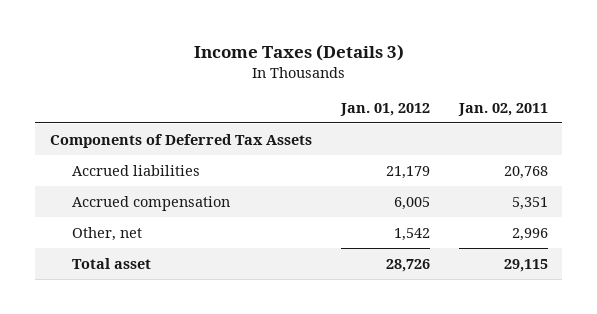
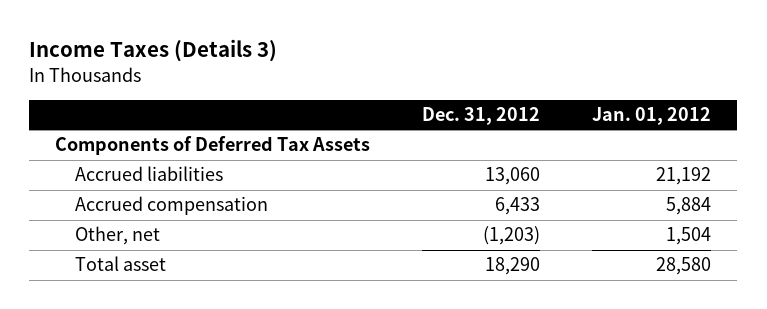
[457,102,548,116] Jan. 02, 2011 -> none
none -> [422,107,541,126] Dec. 31, 2012
[385,165,430,179] 21,179 -> [656,167,712,186] 21,192
[393,196,430,210] 6,005 -> [666,197,712,216] 5,884
[393,227,430,241] 1,542 -> [666,227,712,246] 1,504
[385,258,430,272] 28,726 -> [656,257,712,276] 28,580

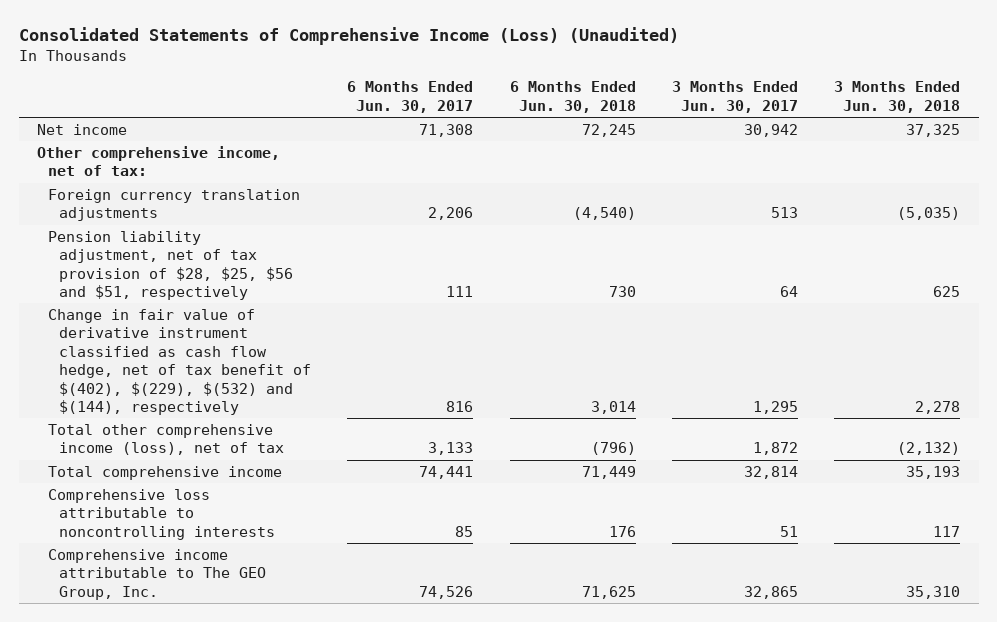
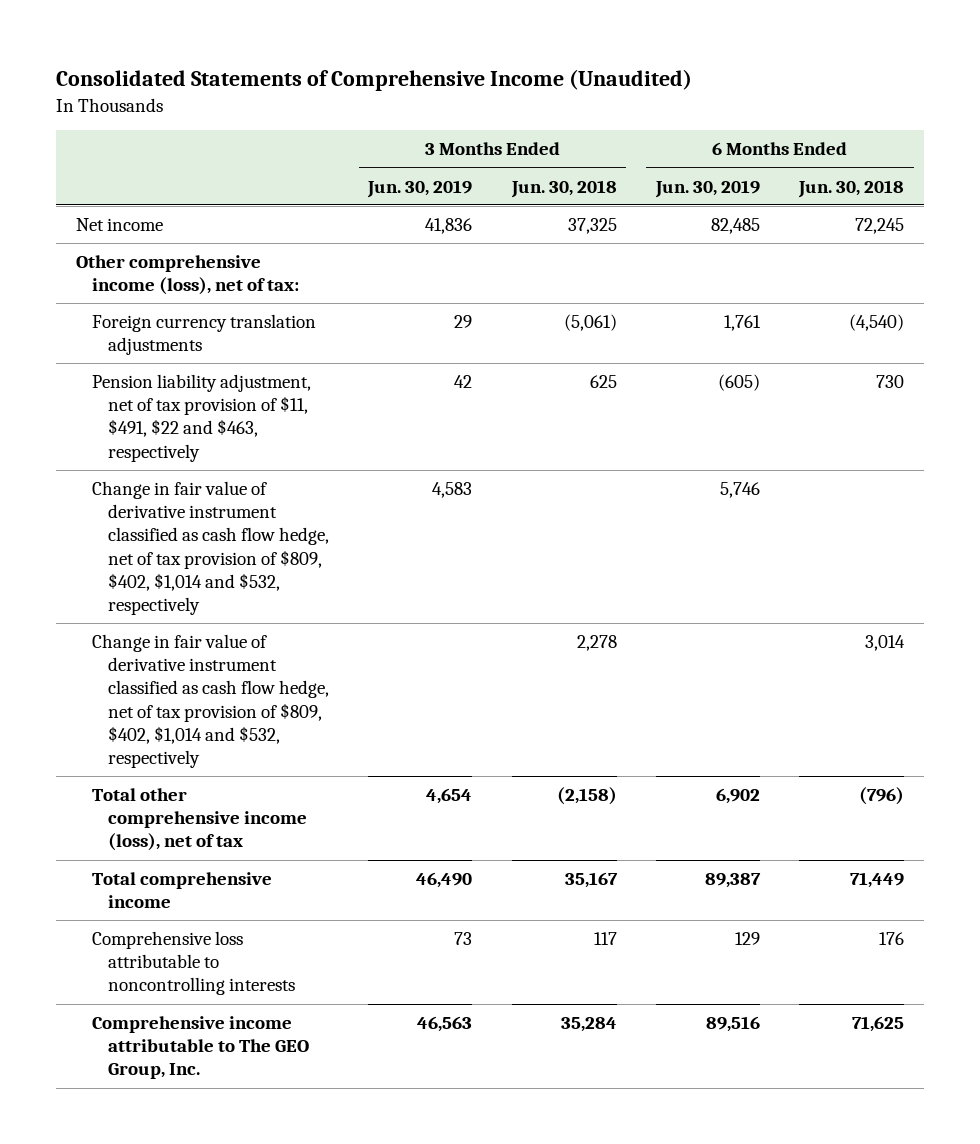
[18,27,679,46] Consolidated Statements of Comprehensive Income (Loss) (Unaudited) -> [56,68,693,91] Consolidated Statements of Comprehensive Income (Unaudited)
[347,81,474,113] 6 Months Ended Jun. 30, 2017 -> none
[671,81,798,113] 3 Months Ended Jun. 30, 2017 -> none
none -> [367,179,473,198] Jun. 30, 2019
none -> [654,179,760,198] Jun. 30, 2019
[36,145,280,177] Other comprehensive income, net of tax: -> [76,255,300,296] Other comprehensive income (loss), net of tax:
[897,207,961,221] (5,035) -> [563,314,617,332] (5,061)
[47,230,293,301] Pension liability adjustment, net of tax provision of $28, $25, $56 and $51, respectively -> [92,374,312,462] Pension liability adjustment, net of tax provision of $11, $491, $22 and $463, respectively
none -> [92,481,330,616] Change in fair value of derivative instrument classified as cash flow hedge, net of tax provision of $809, $402, $1,014 and $532, respectively
[47,308,311,415] Change in fair value of derivative instrument classified as cash flow hedge, net of tax benefit of $(402), $(229), $(532) and $(144), respectively -> [92,634,330,769] Change in fair value of derivative instrument classified as cash flow hedge, net of tax provision of $809, $402, $1,014 and $532, respectively
[897,442,961,456] (2,132) -> [556,787,617,806] (2,158)
[906,465,961,479] 35,193 -> [564,872,618,889] 35,167
[906,585,961,599] 35,310 -> [560,1017,617,1033] 35,284

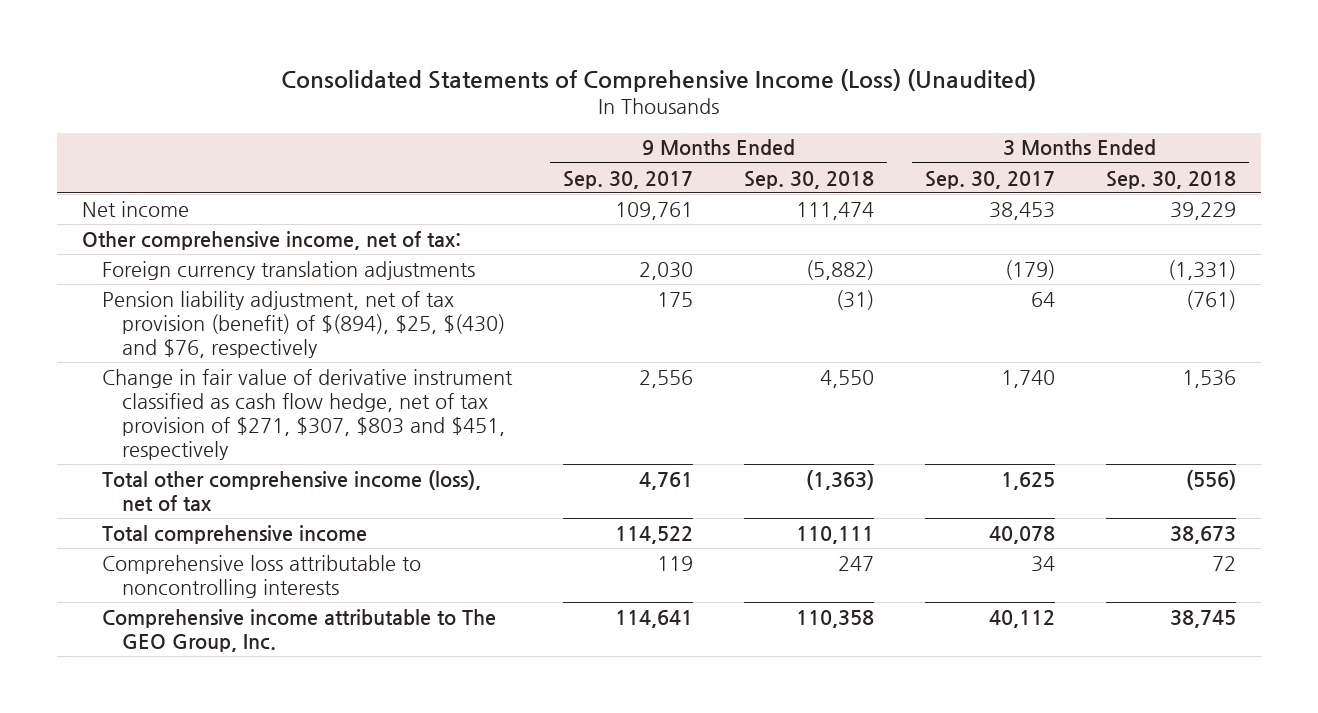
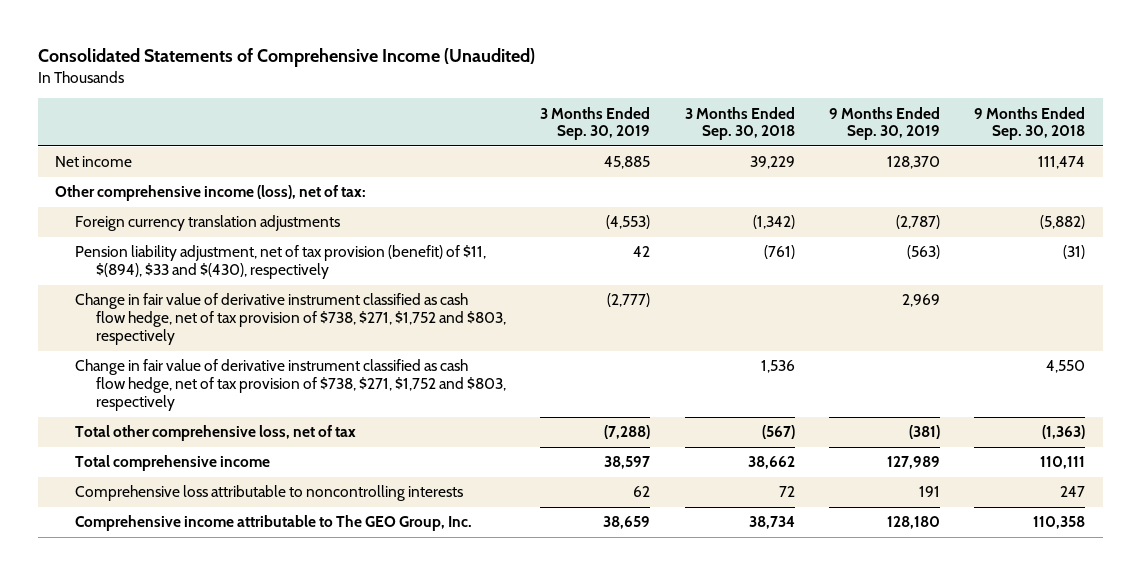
[281,68,1037,92] Consolidated Statements of Comprehensive Income (Loss) (Unaudited) -> [37,47,535,67] Consolidated Statements of Comprehensive Income (Unaudited)
[563,170,694,189] Sep. 30, 2017 -> none
[924,170,1055,189] Sep. 30, 2017 -> none
none -> [540,106,651,141] 3 Months Ended Sep. 30, 2019
none -> [828,106,940,141] 9 Months Ended Sep. 30, 2019
[82,230,462,250] Other comprehensive income, net of tax: -> [54,185,366,202] Other comprehensive income (loss), net of tax:
[1167,259,1236,280] (1,331) -> [752,215,795,230] (1,342)
[102,290,506,359] Pension liability adjustment, net of tax provision (benefit) of $(894), $25, $(430) and $76, respectively -> [75,245,487,280] Pension liability adjustment, net of tax provision (benefit) of $11, $(894), $33 and $(430), respectively
none -> [75,293,506,346] Change in fair value of derivative instrument classified as cash flow hedge, net of tax provision of $738, $271, $1,752 and $803, respectively
[102,368,514,461] Change in fair value of derivative instrument classified as cash flow hedge, net of tax provision of $271, $307, $803 and $451, respectively -> [75,359,506,412] Change in fair value of derivative instrument classified as cash flow hedge, net of tax provision of $738, $271, $1,752 and $803, respectively
[102,469,482,511] Total other comprehensive income (loss), net of tax -> [75,425,357,442] Total other comprehensive loss, net of tax
[1185,469,1236,490] (556) -> [761,425,795,440] (567)
[1169,525,1236,544] 38,673 -> [747,456,795,470] 38,662
[1169,609,1236,628] 38,745 -> [748,516,795,530] 38,734

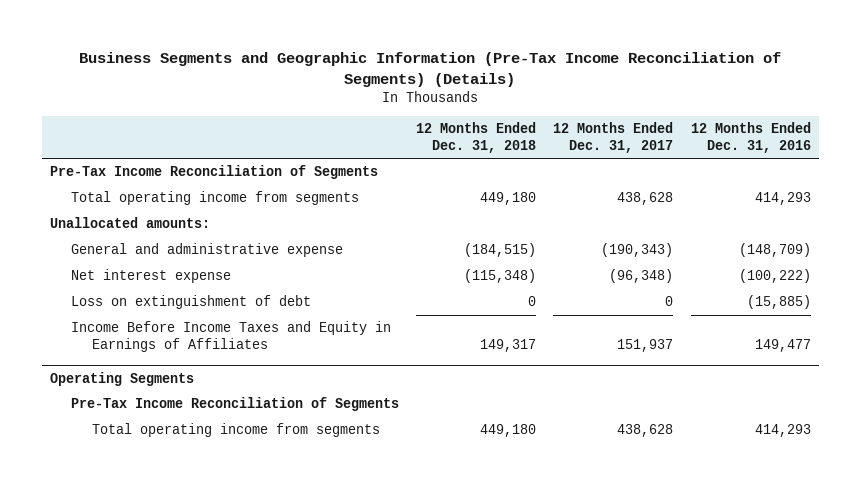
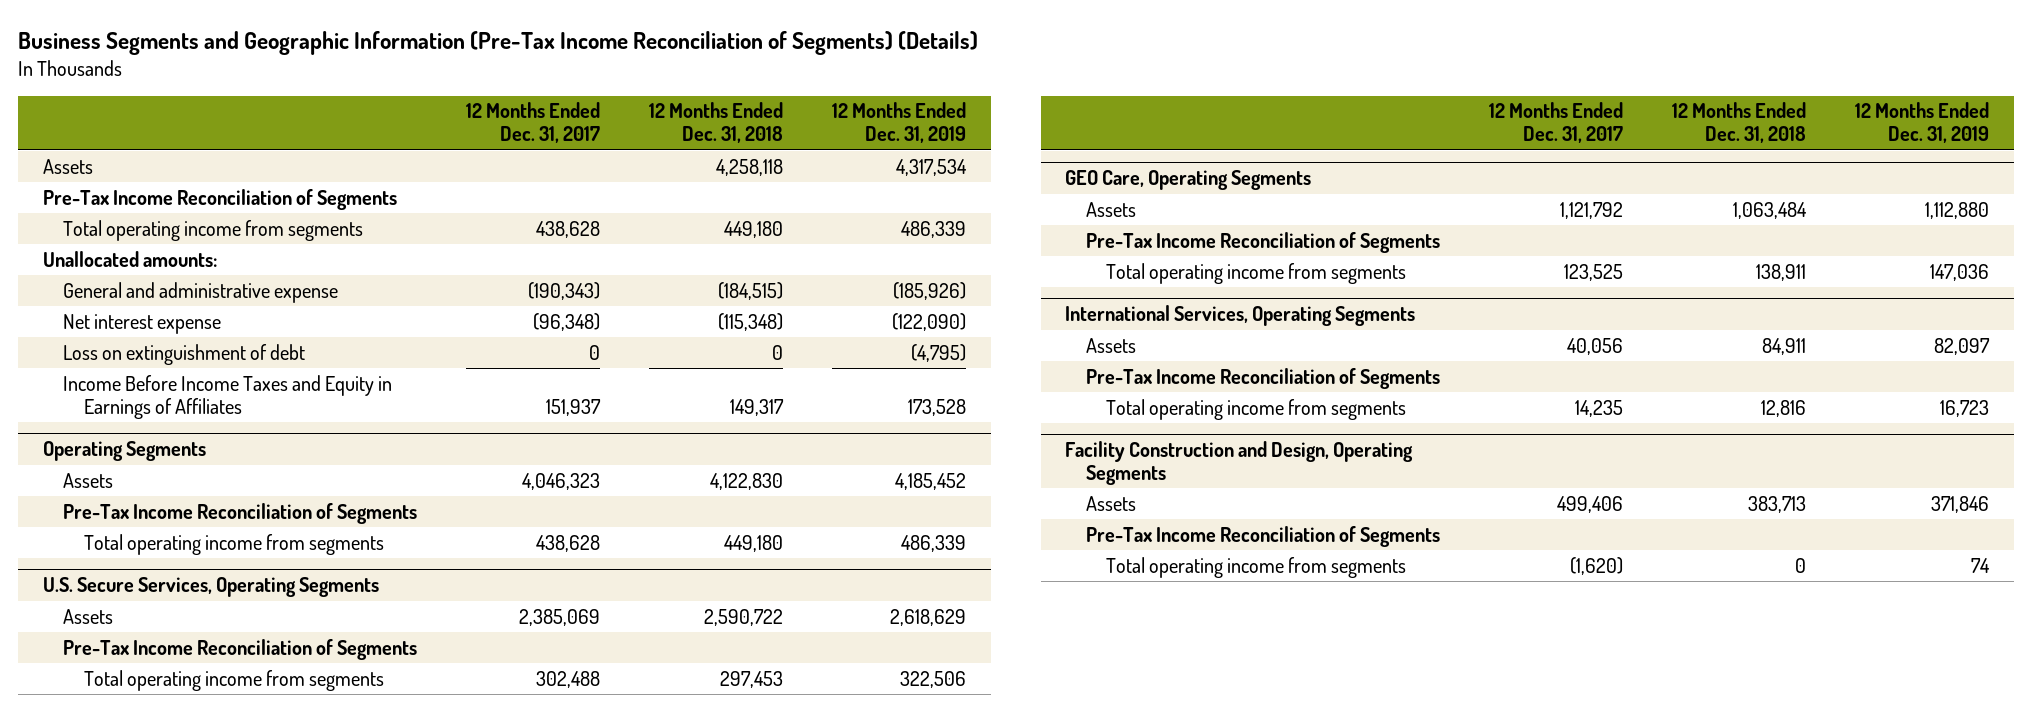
[690,122,811,153] 12 Months Ended Dec. 31, 2016 -> none
none -> [832,102,967,144] 12 Months Ended Dec. 31, 2019
none -> [42,158,93,174] Assets
none -> [63,472,114,488] Assets
none -> [42,577,379,598] U.S. Secure Services, Operating Segments
none -> [63,608,114,624] Assets
none -> [63,638,418,660] Pre-Tax Income Reconciliation of Segments
none -> [83,669,384,691] Total operating income from segments
none -> [1065,170,1312,191] GEO Care, Operating Segments
none -> [1085,201,1136,217] Assets
none -> [1085,231,1440,253] Pre-Tax Income Reconciliation of Segments
none -> [1106,262,1407,284] Total operating income from segments
none -> [1065,305,1416,327] International Services, Operating Segments
none -> [1085,337,1136,353] Assets
none -> [1085,367,1440,389] Pre-Tax Income Reconciliation of Segments
none -> [1106,398,1407,420] Total operating income from segments
none -> [1065,441,1414,486] Facility Construction and Design, Operating Segments
none -> [1085,495,1136,511] Assets
none -> [1085,525,1440,547] Pre-Tax Income Reconciliation of Segments
none -> [1106,556,1407,578] Total operating income from segments

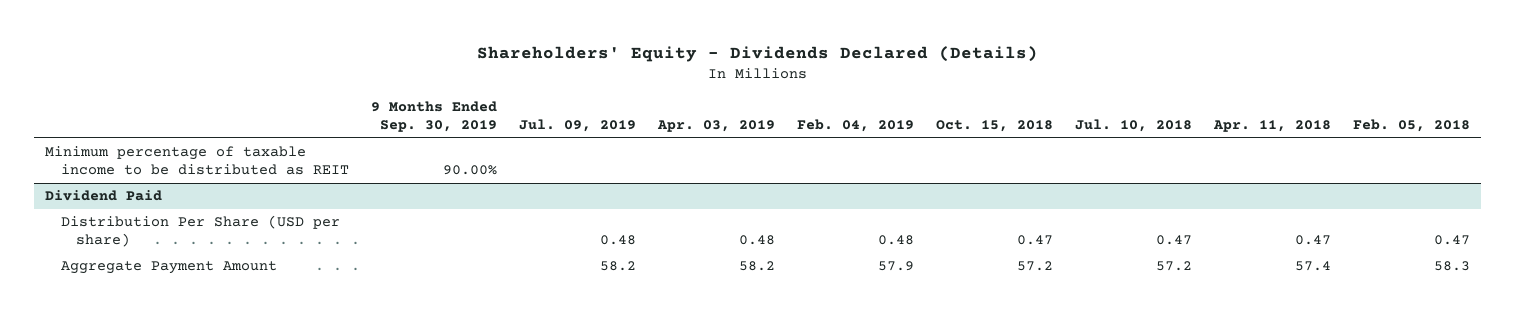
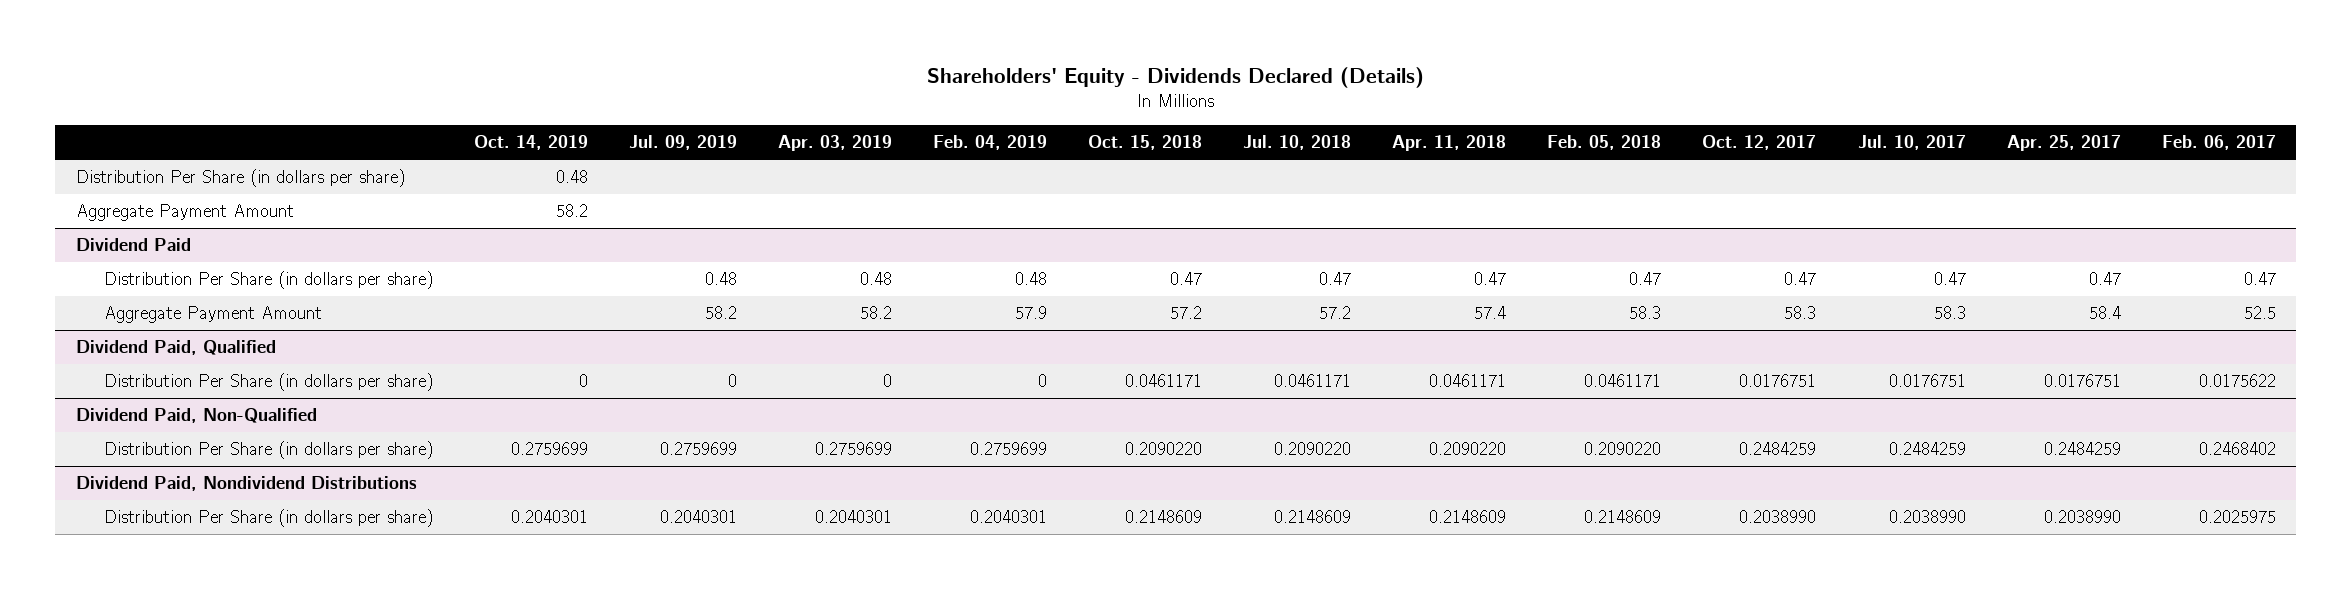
[370,101,497,133] 9 Months Ended Sep. 30, 2019 -> none
none -> [474,135,589,151] Oct. 14, 2019
none -> [1702,135,1817,151] Oct. 12, 2017
none -> [1857,135,1966,151] Jul. 10, 2017
none -> [2006,135,2121,152] Apr. 25, 2017
none -> [2161,135,2276,151] Feb. 06, 2017
[45,146,349,176] Minimum percentage of taxable income to be distributed as REIT -> none
none -> [75,169,405,188] Distribution Per Share (in dollars per share)
none -> [75,204,294,222] Aggregate Payment Amount
[60,215,340,248] Distribution Per Share (USD per share) -> [104,271,434,290] Distribution Per Share (in dollars per share)
none -> [75,340,276,356] Dividend Paid, Qualified
none -> [104,373,434,392] Distribution Per Share (in dollars per share)
none -> [75,408,317,424] Dividend Paid, Non-Qualified
none -> [104,441,434,460] Distribution Per Share (in dollars per share)
none -> [75,476,417,492] Dividend Paid, Nondividend Distributions
none -> [104,509,434,528] Distribution Per Share (in dollars per share)

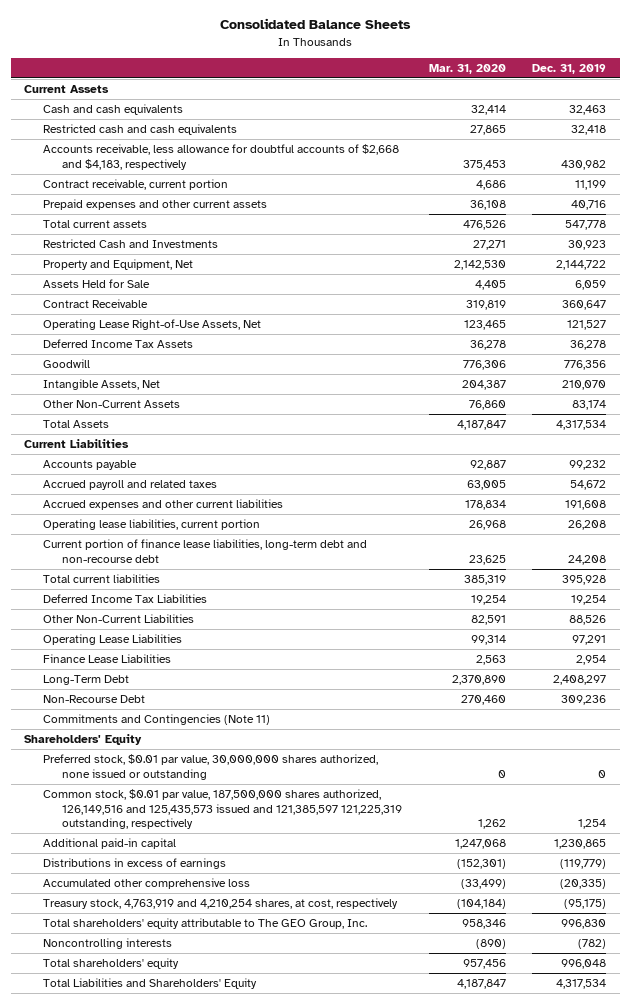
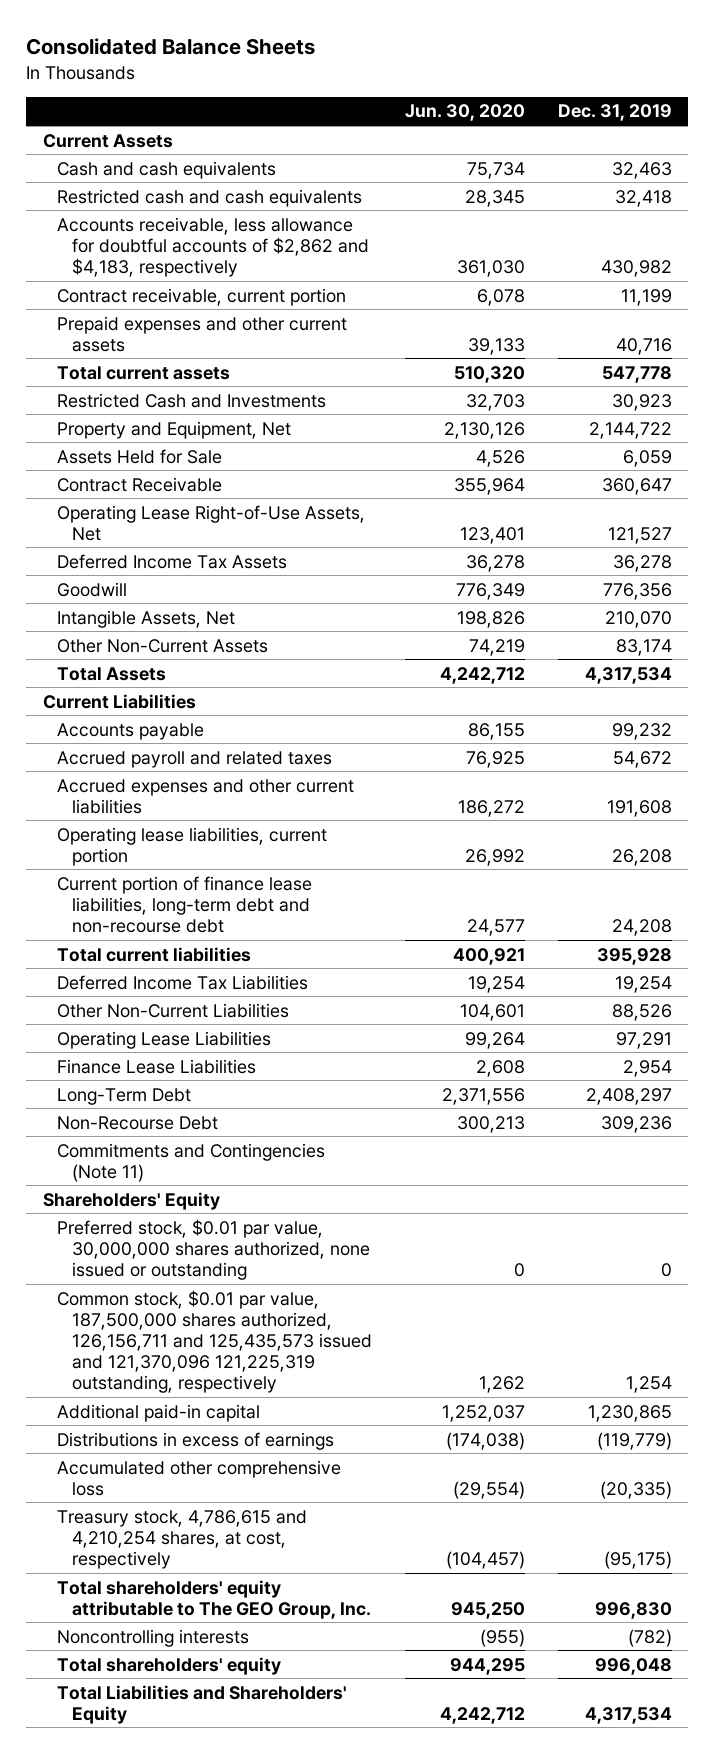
[428,63,506,74] Mar. 31, 2020 -> none
none -> [404,104,525,122] Jun. 30, 2020
[42,144,399,170] Accounts receivable, less allowance for doubtful accounts of $2,668 and $4,183, respectively -> [57,216,369,277] Accounts receivable, less allowance for doubtful accounts of $2,862 and $4,183, respectively
[42,789,402,830] Common stock, $0.01 par value, 187,500,000 shares authorized, 126,149,516 and 125,435,573 issued and 121,385,597 121,225,319 outstanding, respectively -> [57,1289,372,1394] Common stock, $0.01 par value, 187,500,000 shares authorized, 126,156,711 and 125,435,573 issued and 121,370,096 121,225,319 outstanding, respectively
[42,898,398,910] Treasury stock, 4,763,919 and 4,210,254 shares, at cost, respectively -> [57,1509,308,1569] Treasury stock, 4,786,615 and 4,210,254 shares, at cost, respectively

